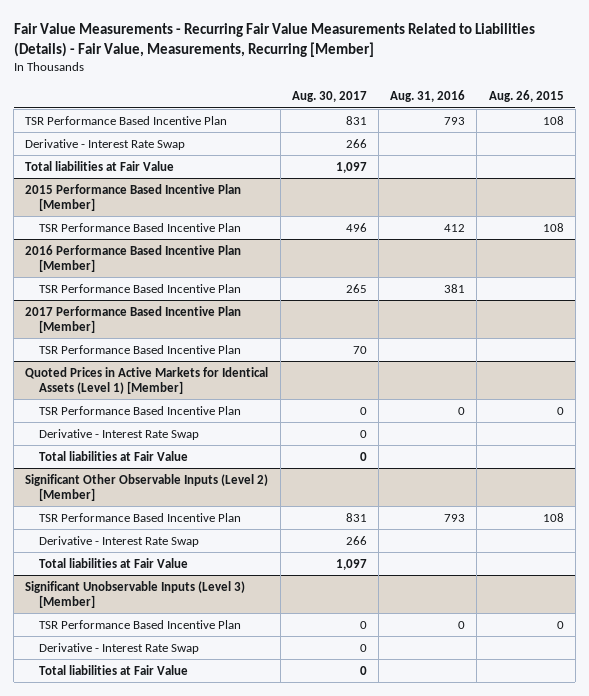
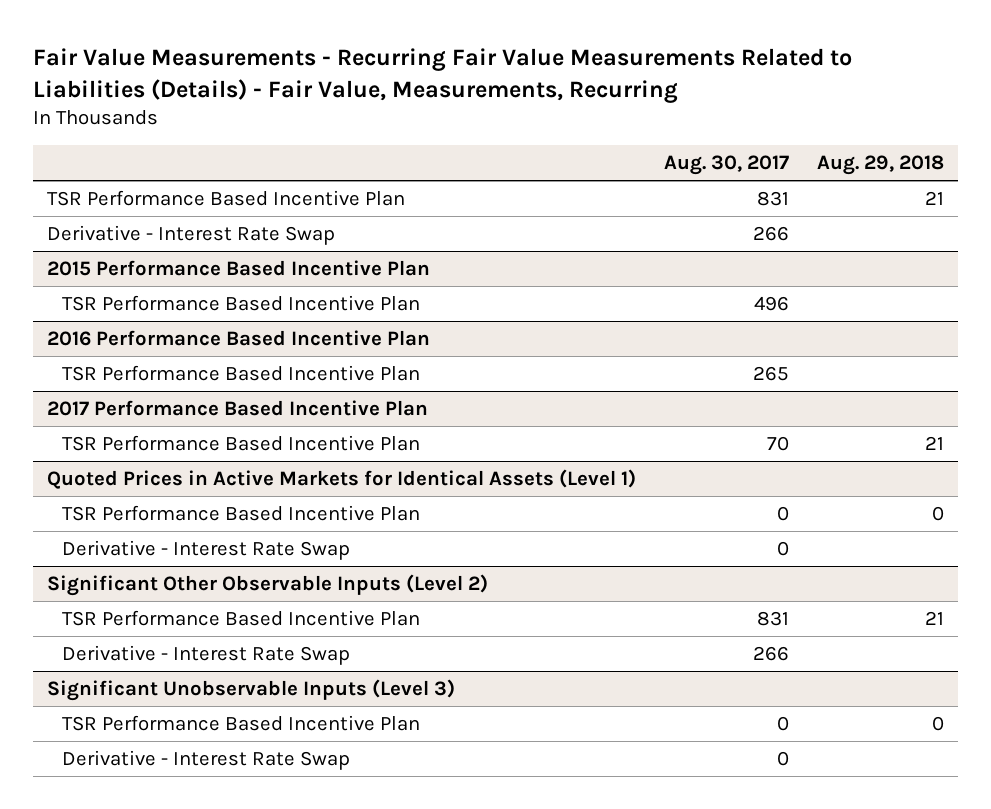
[13,22,535,57] Fair Value Measurements - Recurring Fair Value Measurements Related to Liabilities (Details) - Fair Value, Measurements, Recurring [Member] -> [32,47,852,103] Fair Value Measurements - Recurring Fair Value Measurements Related to Liabilities (Details) - Fair Value, Measurements, Recurring
[390,90,466,103] Aug. 31, 2016 -> none
[488,90,564,103] Aug. 26, 2015 -> none
none -> [817,155,945,176] Aug. 29, 2018
[25,160,175,171] Total liabilities at Fair Value -> none
[25,183,242,211] 2015 Performance Based Incentive Plan [Member] -> [46,260,430,277] 2015 Performance Based Incentive Plan
[25,244,242,272] 2016 Performance Based Incentive Plan [Member] -> [46,330,430,347] 2016 Performance Based Incentive Plan
[25,305,242,333] 2017 Performance Based Incentive Plan [Member] -> [46,400,428,417] 2017 Performance Based Incentive Plan
[25,366,269,394] Quoted Prices in Active Markets for Identical Assets (Level 1) [Member] -> [46,469,636,490] Quoted Prices in Active Markets for Identical Assets (Level 1)
[38,450,188,461] Total liabilities at Fair Value -> none
[25,473,269,501] Significant Other Observable Inputs (Level 2) [Member] -> [46,574,488,597] Significant Other Observable Inputs (Level 2)
[38,557,188,568] Total liabilities at Fair Value -> none
[25,580,246,608] Significant Unobservable Inputs (Level 3) [Member] -> [46,679,455,702] Significant Unobservable Inputs (Level 3)
[38,664,188,675] Total liabilities at Fair Value -> none

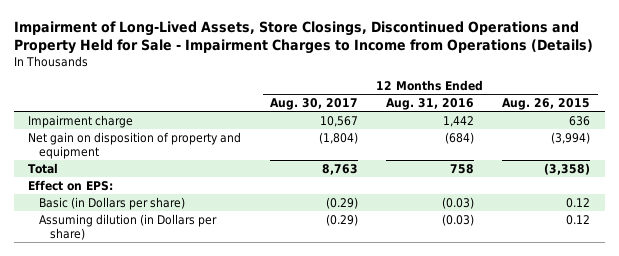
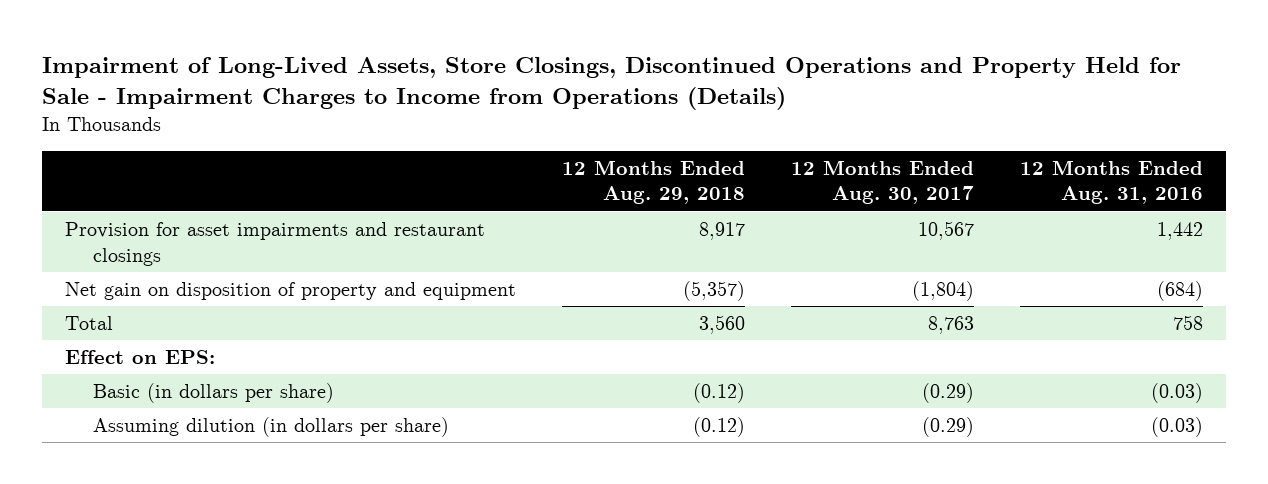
[502,98,591,111] Aug. 26, 2015 -> none
none -> [561,159,745,205] 12 Months Ended Aug. 29, 2018
[28,114,134,128] Impairment charge -> [64,222,485,266] Provision for asset impairments and restaurant closings
[39,196,186,210] Basic (in Dollars per share) -> [92,383,334,404] Basic (in dollars per share)
[39,213,218,240] Assuming dilution (in Dollars per share) -> [92,417,449,438] Assuming dilution (in dollars per share)

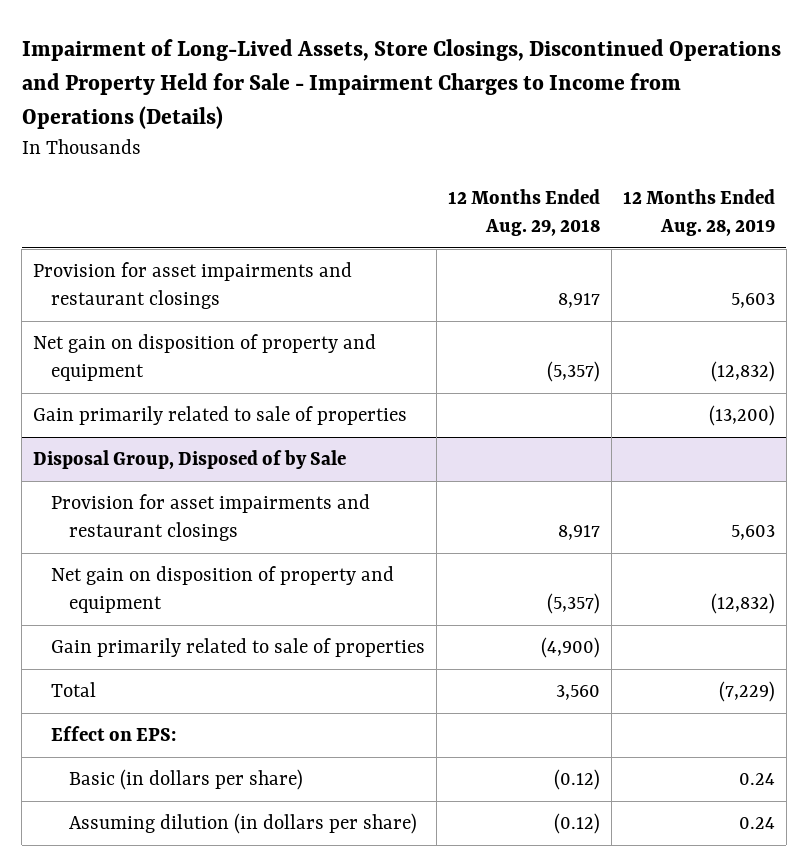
[790,159,974,205] 12 Months Ended Aug. 30, 2017 -> none
[1019,159,1203,205] 12 Months Ended Aug. 31, 2016 -> none
none -> [622,189,775,236] 12 Months Ended Aug. 28, 2019
none -> [33,406,408,426] Gain primarily related to sale of properties
none -> [33,450,347,470] Disposal Group, Disposed of by Sale
none -> [51,494,371,542] Provision for asset impairments and restaurant closings
none -> [51,566,395,614] Net gain on disposition of property and equipment
none -> [51,638,426,658] Gain primarily related to sale of properties

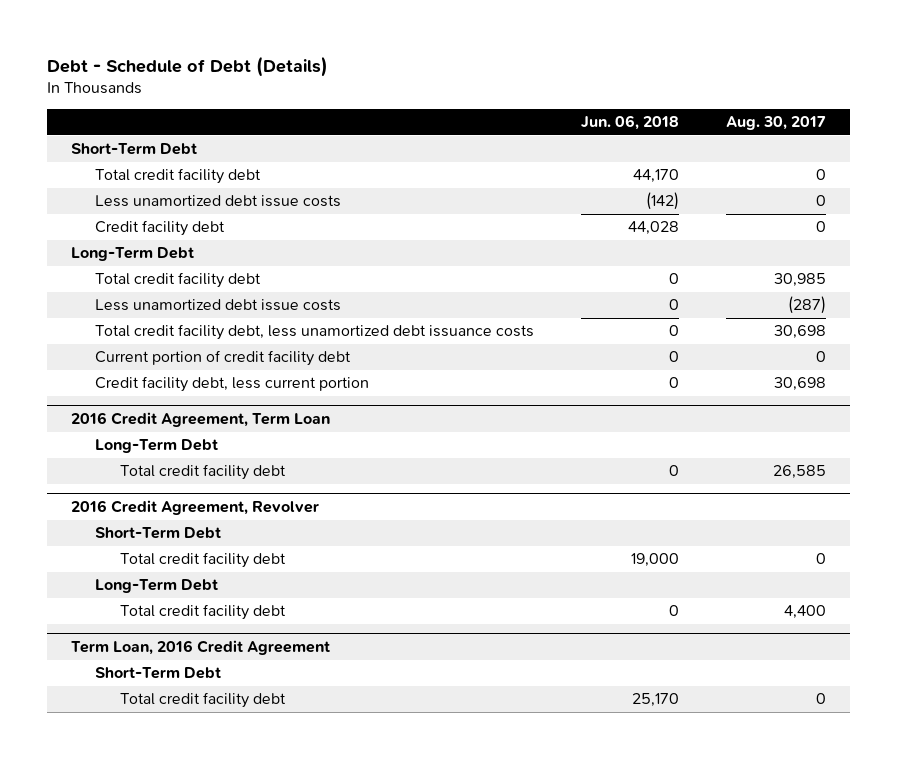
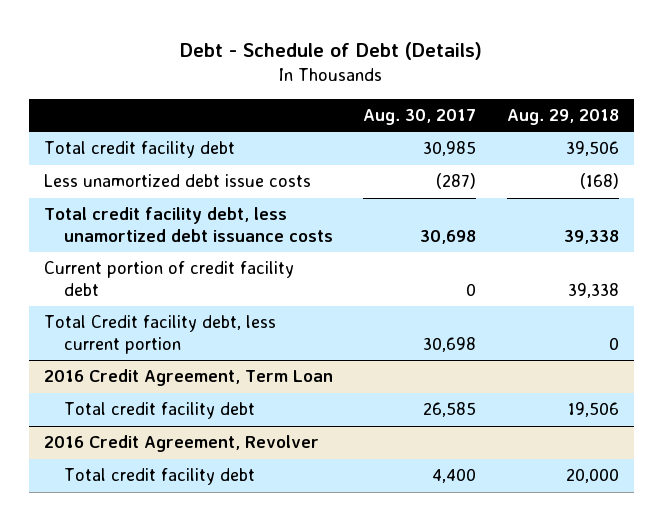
[581,115,680,131] Jun. 06, 2018 -> none
none -> [506,109,619,126] Aug. 29, 2018
[70,143,197,156] Short-Term Debt -> none
[95,168,262,185] Total credit facility debt -> none
[95,195,342,208] Less unamortized debt issue costs -> none
[95,220,226,237] Credit facility debt -> none
[70,247,194,262] Long-Term Debt -> none
[95,376,370,393] Credit facility debt, less current portion -> [43,315,276,354] Total Credit facility debt, less current portion
[95,439,219,454] Long-Term Debt -> none
[95,527,222,540] Short-Term Debt -> none
[119,552,286,569] Total credit facility debt -> none
[95,579,219,594] Long-Term Debt -> none
[70,640,330,656] Term Loan, 2016 Credit Agreement -> none
[95,667,222,680] Short-Term Debt -> none
[119,692,286,709] Total credit facility debt -> none

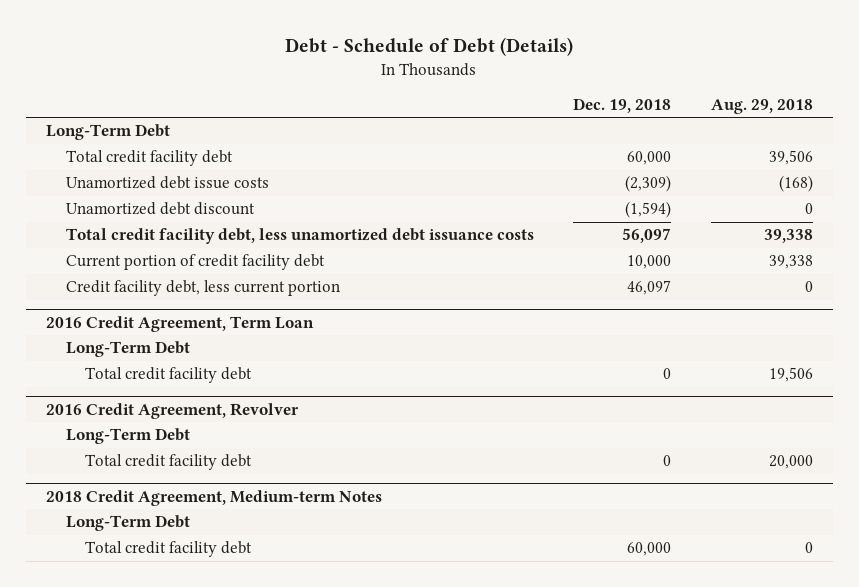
[363,109,477,126] Aug. 30, 2017 -> none
none -> [573,97,672,113] Dec. 19, 2018
none -> [46,124,171,141] Long-Term Debt
[43,174,311,188] Less unamortized debt issue costs -> [65,176,269,190] Unamortized debt issue costs
none -> [65,202,255,216] Unamortized debt discount
[43,315,276,354] Total Credit facility debt, less current portion -> [65,280,340,297] Credit facility debt, less current portion
none -> [65,341,190,358] Long-Term Debt
none -> [65,428,190,445] Long-Term Debt
none -> [46,490,383,507] 2018 Credit Agreement, Medium-term Notes
none -> [65,515,190,532] Long-Term Debt
none -> [85,541,253,558] Total credit facility debt

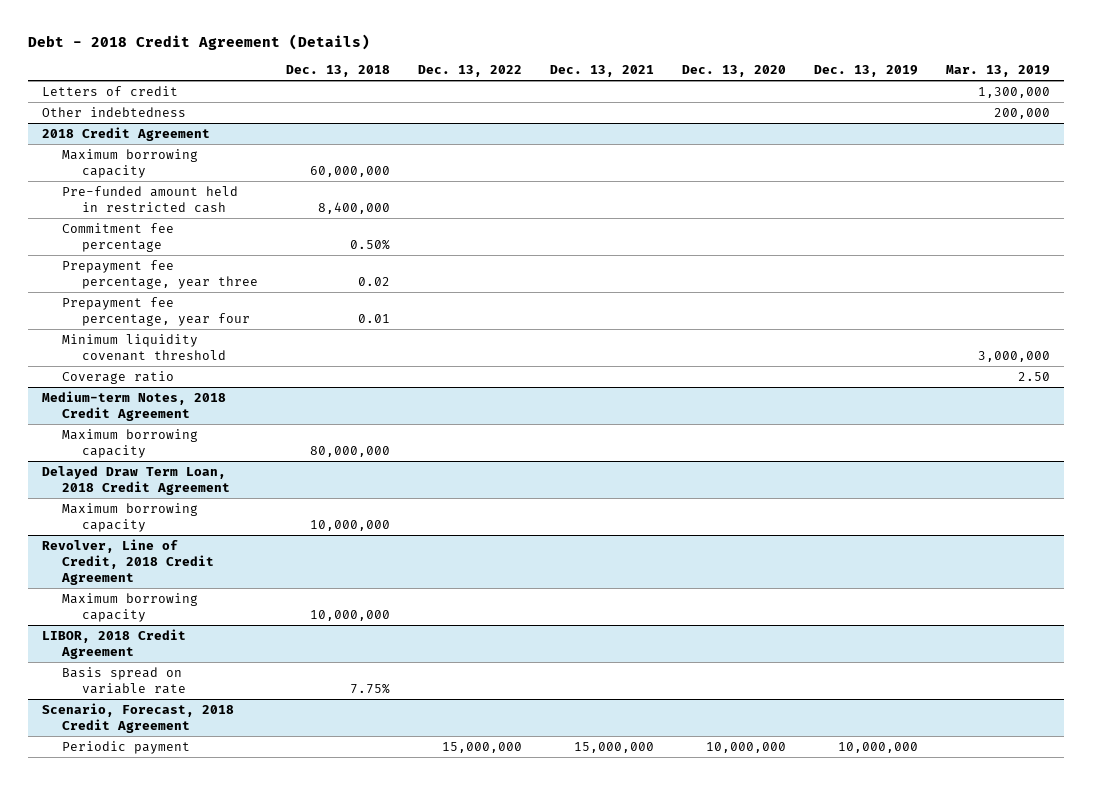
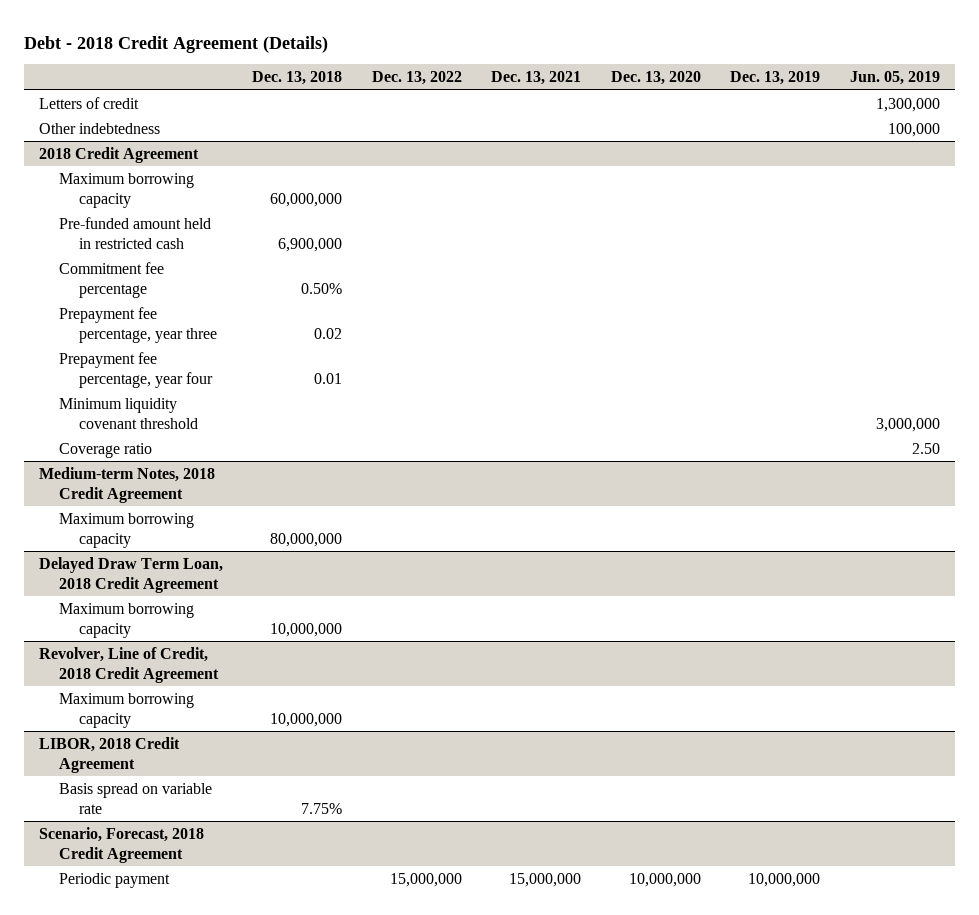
[946,65,1051,78] Mar. 13, 2019 -> none
none -> [849,71,940,86] Jun. 05, 2019
[317,201,390,214] 8,400,000 -> [278,237,343,252] 6,900,000

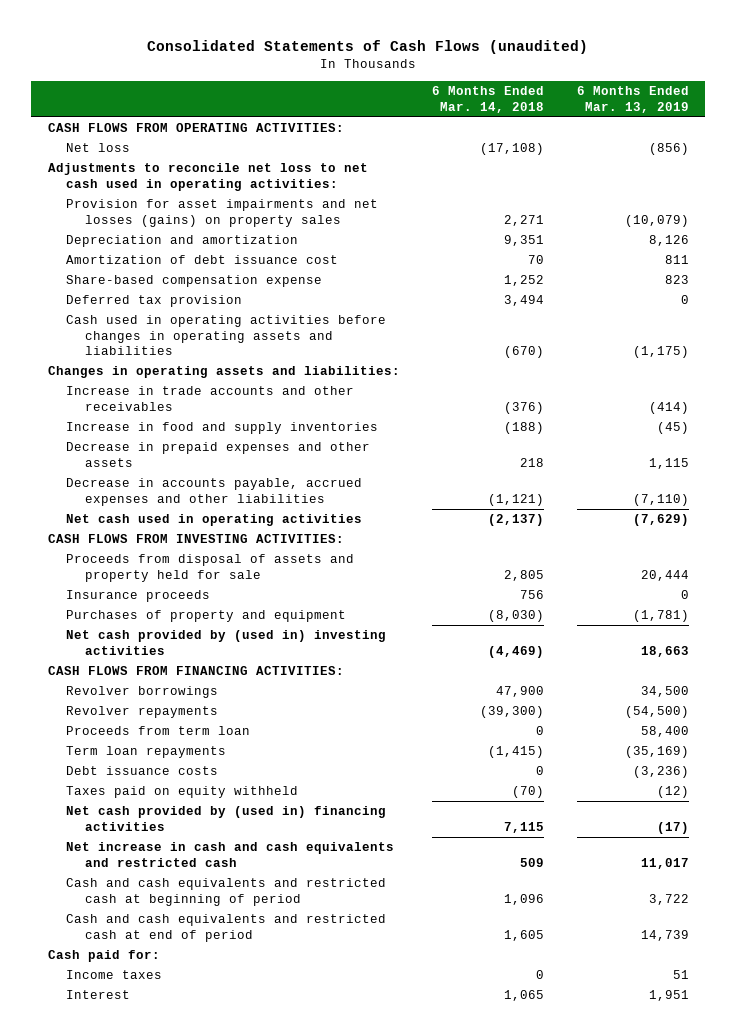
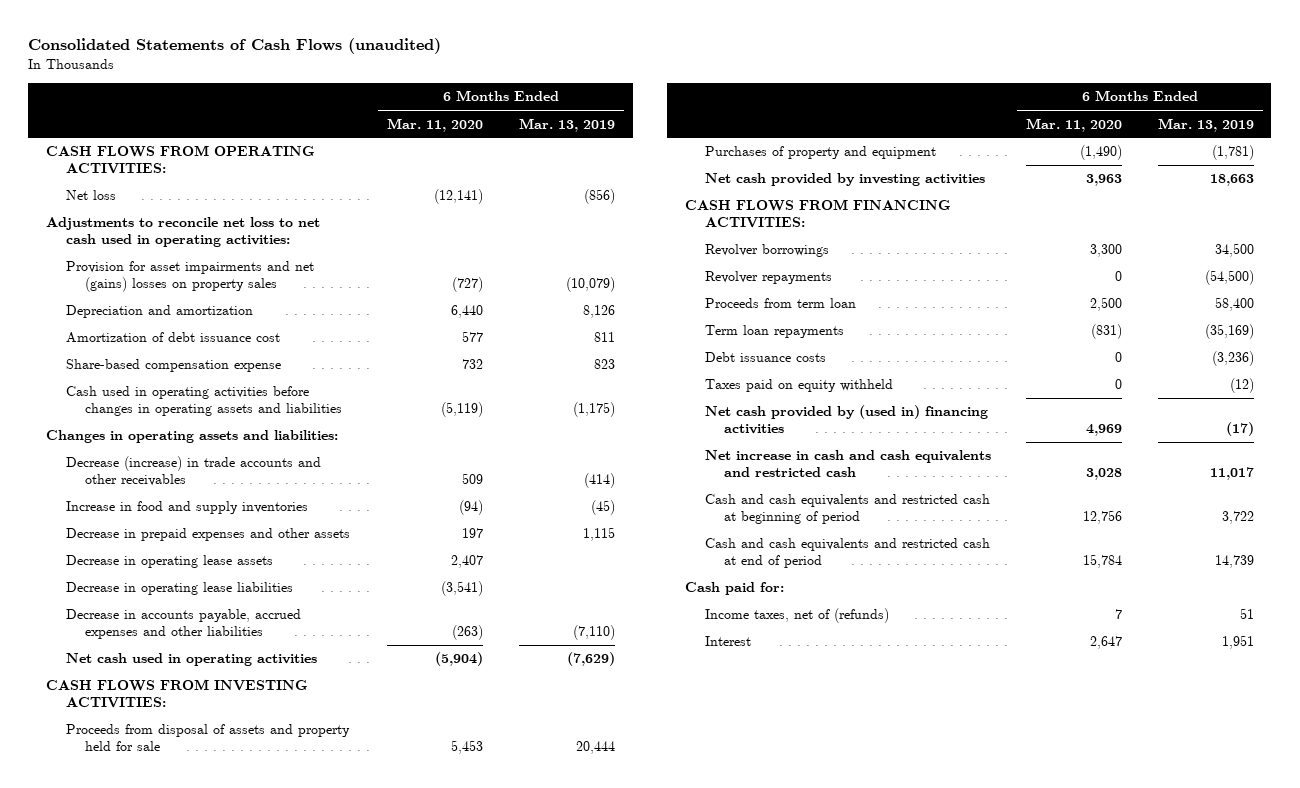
[432,86,545,113] 6 Months Ended Mar. 14, 2018 -> none
none -> [387,117,484,132] Mar. 11, 2020
[66,199,379,227] Provision for asset impairments and net losses (gains) on property sales -> [65,261,314,292] Provision for asset impairments and net (gains) losses on property sales
[66,295,243,308] Deferred tax provision -> none
[66,386,355,411] Increase in trade accounts and other receivables -> [65,456,321,486] Decrease (increase) in trade accounts and other receivables
none -> [65,555,273,569] Decrease in operating lease assets
none -> [65,582,293,596] Decrease in operating lease liabilities
[66,590,211,603] Insurance proceeds -> none
[66,630,387,655] Net cash provided by (used in) investing activities -> [704,173,985,187] Net cash provided by investing activities
[66,970,163,980] Income taxes -> none
none -> [704,608,889,624] Income taxes, net of (refunds)

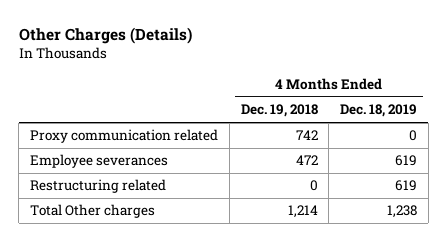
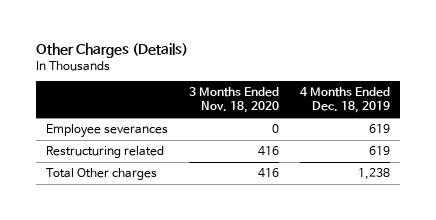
[240,104,318,118] Dec. 19, 2018 -> none
none -> [189,87,280,114] 3 Months Ended Nov. 18, 2020
[30,129,219,144] Proxy communication related -> none

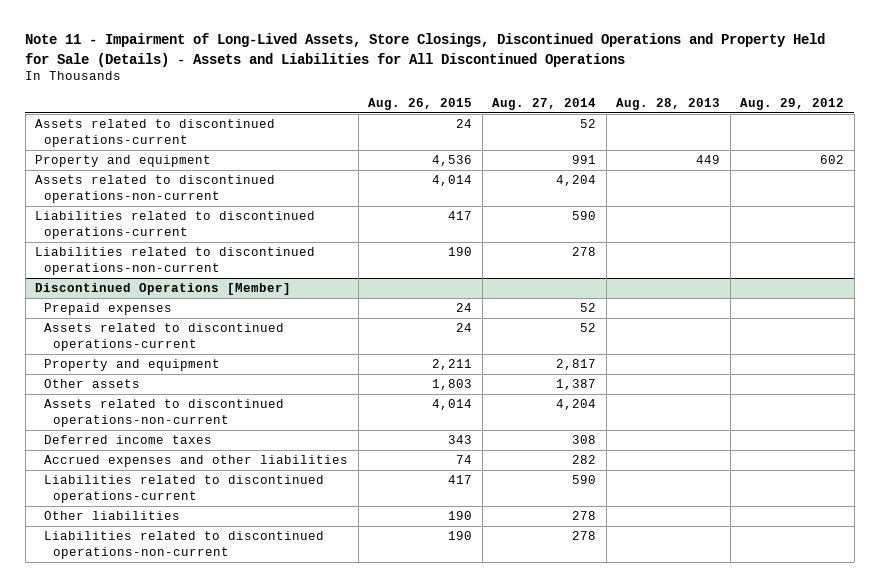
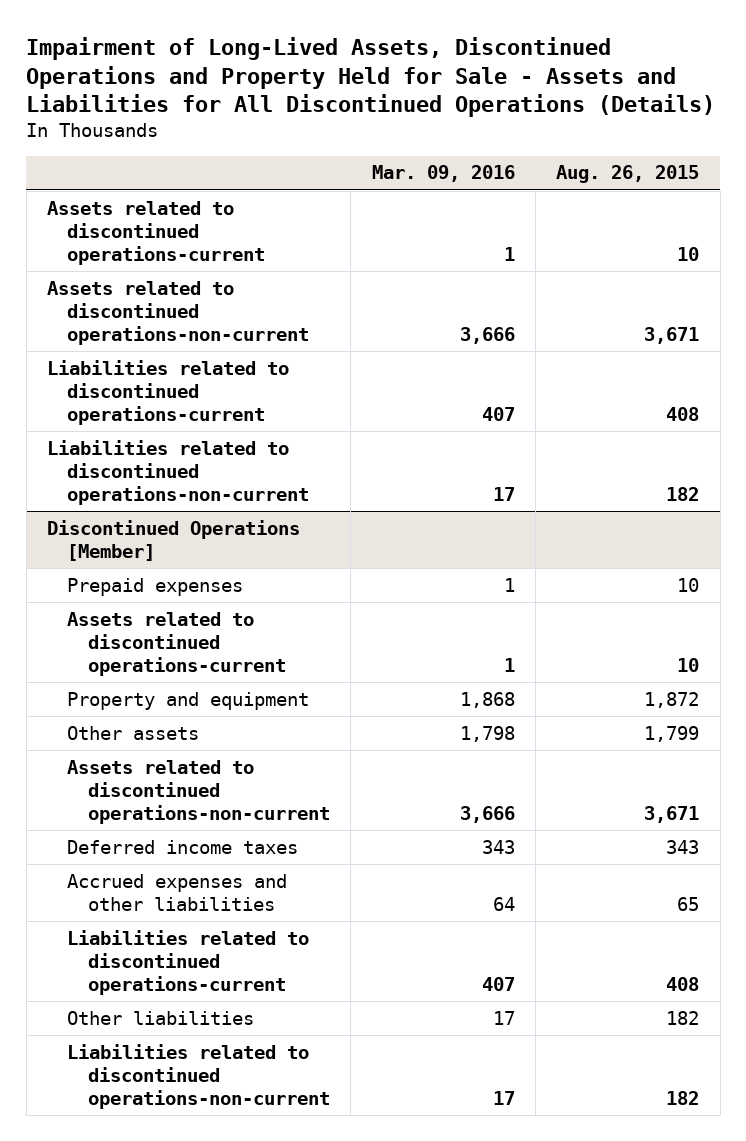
[25,33,826,67] Note 11 - Impairment of Long-Lived Assets, Store Closings, Discontinued Operations and Property Held for Sale (Details) - Assets and Liabilities for All Discontinued Operations -> [26,36,716,118] Impairment of Long-Lived Assets, Discontinued Operations and Property Held for Sale - Assets and Liabilities for All Discontinued Operations (Details)
[492,97,597,110] Aug. 27, 2014 -> none
[616,97,721,110] Aug. 28, 2013 -> none
[740,97,845,110] Aug. 29, 2012 -> none
none -> [371,165,515,183] Mar. 09, 2016
[35,155,212,168] Property and equipment -> none
[456,119,473,129] 24 -> [677,246,700,261] 10
[432,175,473,187] 4,014 -> [644,326,700,344] 3,671
[448,211,473,221] 417 -> [666,406,700,421] 408
[448,247,473,257] 190 -> [666,486,700,501] 182
[456,303,473,313] 24 -> [677,577,700,592] 10
[456,323,473,333] 24 -> [677,657,700,672] 10
[432,359,473,371] 2,211 -> [644,691,700,708] 1,872
[432,379,473,391] 1,803 -> [644,725,700,742] 1,799
[432,399,473,411] 4,014 -> [644,805,700,823] 3,671
[456,455,473,465] 74 -> [677,896,700,911] 65
[448,475,473,485] 417 -> [666,976,700,991] 408
[448,511,473,521] 190 -> [666,1010,700,1025] 182
[448,531,473,541] 190 -> [666,1090,700,1105] 182

